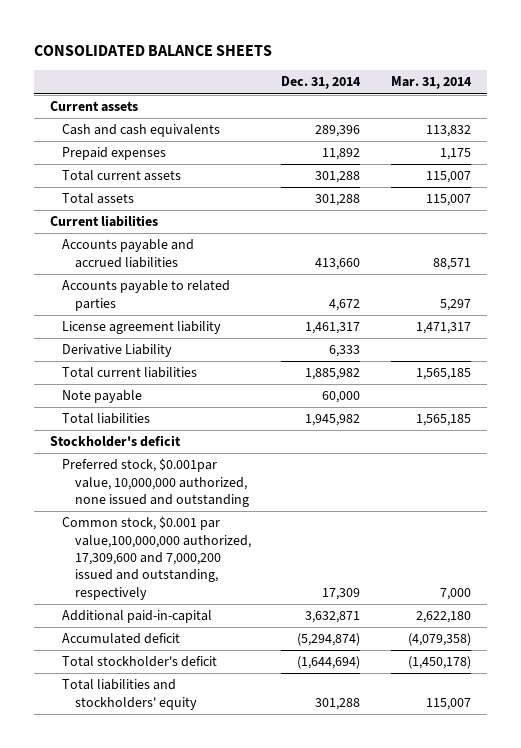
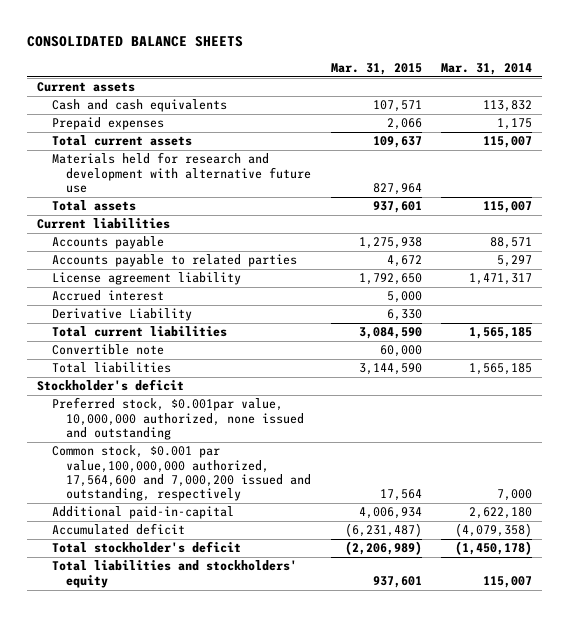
[281,76,362,90] Dec. 31, 2014 -> none
none -> [330,62,422,75] Mar. 31, 2015
none -> [51,152,312,194] Materials held for research and development with alternative future use
[62,239,195,268] Accounts payable and accrued liabilities -> [51,236,164,250] Accounts payable
none -> [51,290,164,302] Accrued interest
[62,390,143,404] Note payable -> none
none -> [51,344,164,356] Convertible note
[62,516,251,600] Common stock, $0.001 par value,100,000,000 authorized, 17,309,600 and 7,000,200 issued and outstanding, respectively -> [51,445,312,502] Common stock, $0.001 par value,100,000,000 authorized, 17,564,600 and 7,000,200 issued and outstanding, respectively

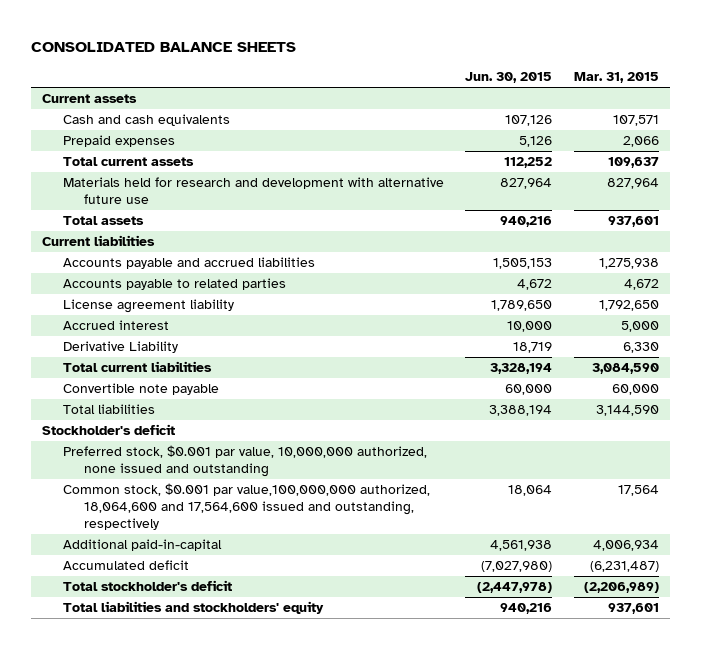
[441,62,533,75] Mar. 31, 2014 -> none
none -> [465,72,553,84] Jun. 30, 2015
[51,236,164,250] Accounts payable -> [62,257,315,270] Accounts payable and accrued liabilities
[51,344,164,356] Convertible note -> [62,383,219,396] Convertible note payable
[51,397,305,441] Preferred stock, $0.001par value, 10,000,000 authorized, none issued and outstanding -> [62,445,427,478] Preferred stock, $0.001 par value, 10,000,000 authorized, none issued and outstanding
[51,445,312,502] Common stock, $0.001 par value,100,000,000 authorized, 17,564,600 and 7,000,200 issued and outstanding, respectively -> [62,483,430,530] Common stock, $0.001 par value,100,000,000 authorized, 18,064,600 and 17,564,600 issued and outstanding, respectively

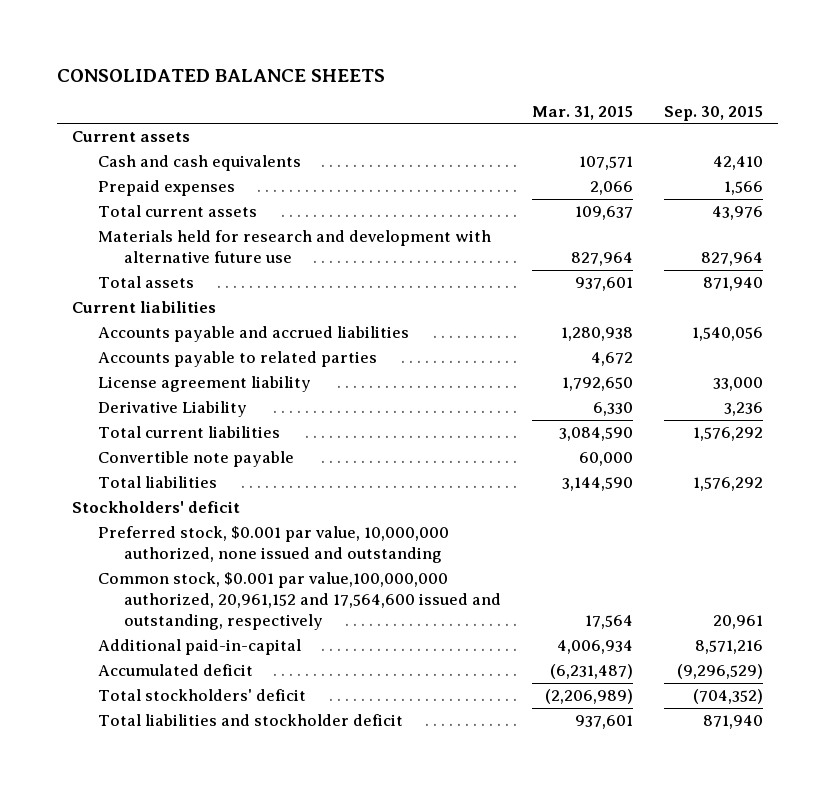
[465,72,553,84] Jun. 30, 2015 -> none
none -> [663,105,763,121] Sep. 30, 2015
[599,258,660,270] 1,275,938 -> [561,327,634,342] 1,280,938
[62,320,169,331] Accrued interest -> none
[41,424,175,436] Stockholder's deficit -> [72,501,241,514] Stockholders' deficit
[62,483,430,530] Common stock, $0.001 par value,100,000,000 authorized, 18,064,600 and 17,564,600 issued and outstanding, respectively -> [98,572,502,630] Common stock, $0.001 par value,100,000,000 authorized, 20,961,152 and 17,564,600 issued and outstanding, respectively
[62,580,232,592] Total stockholder's deficit -> [98,689,307,702] Total stockholders' deficit
[62,601,324,615] Total liabilities and stockholders' equity -> [98,714,404,727] Total liabilities and stockholder deficit

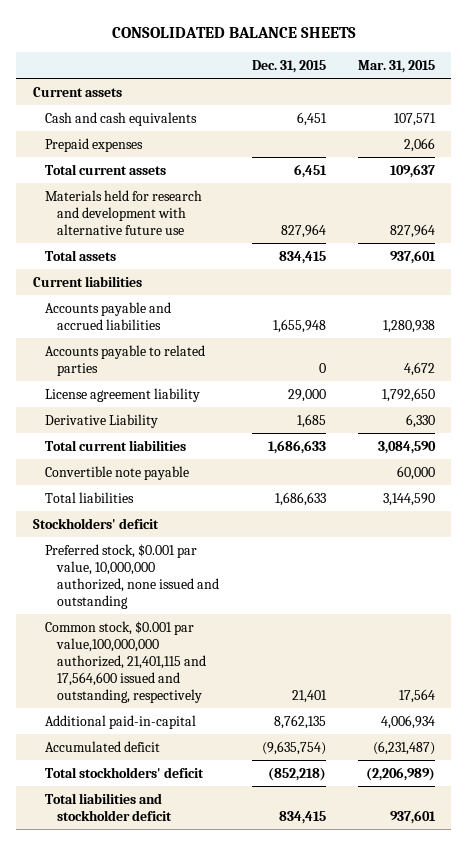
[663,105,763,121] Sep. 30, 2015 -> none
none -> [251,59,326,73] Dec. 31, 2015
[98,572,502,630] Common stock, $0.001 par value,100,000,000 authorized, 20,961,152 and 17,564,600 issued and outstanding, respectively -> [44,620,207,704] Common stock, $0.001 par value,100,000,000 authorized, 21,401,115 and 17,564,600 issued and outstanding, respectively

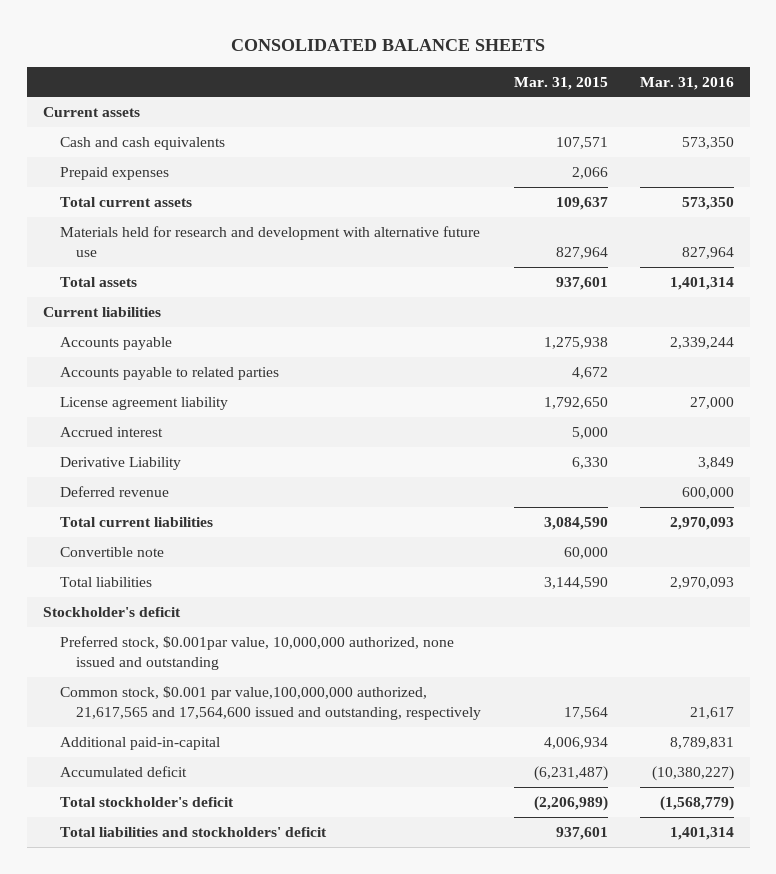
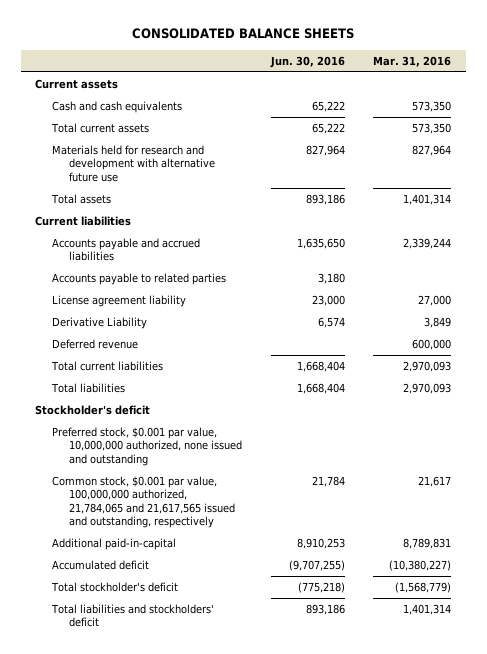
[513,76,608,90] Mar. 31, 2015 -> none
none -> [269,55,345,68] Jun. 30, 2016
[59,166,169,180] Prepaid expenses -> none
[59,336,172,350] Accounts payable -> [52,238,201,262] Accounts payable and accrued liabilities
[59,426,163,437] Accrued interest -> none
[59,546,164,557] Convertible note -> none
[59,635,454,671] Preferred stock, $0.001par value, 10,000,000 authorized, none issued and outstanding -> [52,427,243,466] Preferred stock, $0.001 par value, 10,000,000 authorized, none issued and outstanding
[59,685,482,721] Common stock, $0.001 par value,100,000,000 authorized, 21,617,565 and 17,564,600 issued and outstanding, respectively -> [52,476,236,528] Common stock, $0.001 par value, 100,000,000 authorized, 21,784,065 and 21,617,565 issued and outstanding, respectively

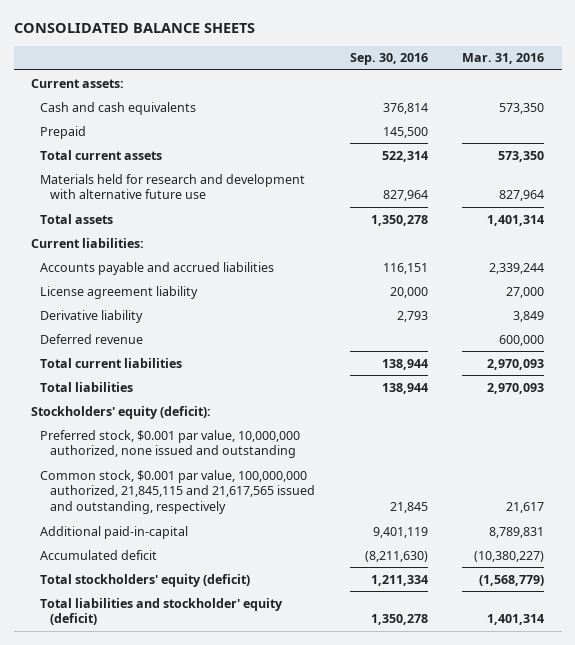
[269,55,345,68] Jun. 30, 2016 -> none
none -> [349,53,428,66] Sep. 30, 2016
[35,79,119,90] Current assets -> [30,78,124,88] Current assets:
none -> [40,125,87,139] Prepaid
[35,216,132,227] Current liabilities -> [30,237,144,248] Current liabilities:
[52,273,227,286] Accounts payable to related parties -> none
[52,317,148,330] Derivative Liability -> [40,309,144,323] Derivative liability
[35,405,151,416] Stockholder's deficit -> [30,405,211,419] Stockholders' equity (deficit):
[52,476,236,528] Common stock, $0.001 par value, 100,000,000 authorized, 21,784,065 and 21,617,565 issued and outstanding, respectively -> [40,469,315,515] Common stock, $0.001 par value, 100,000,000 authorized, 21,845,115 and 21,617,565 issued and outstanding, respectively
[51,582,179,593] Total stockholder's deficit -> [40,573,251,587] Total stockholders' equity (deficit)
[51,604,215,628] Total liabilities and stockholders' deficit -> [40,597,284,626] Total liabilities and stockholder' equity (deficit)

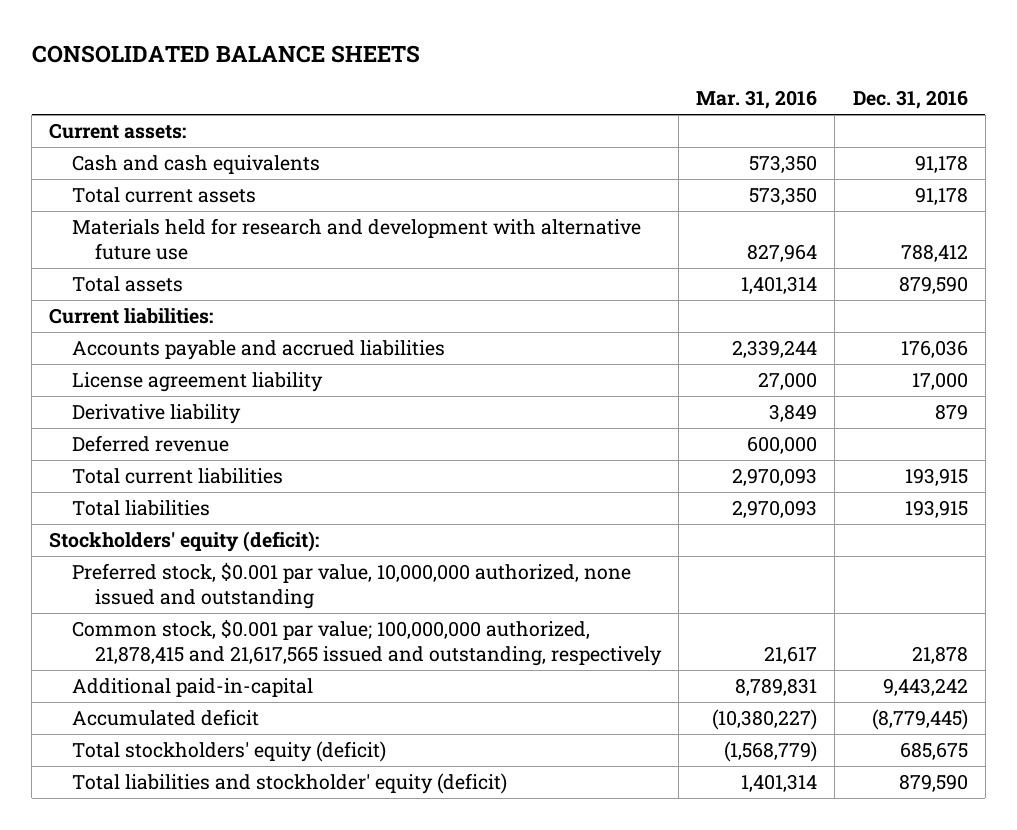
[349,53,428,66] Sep. 30, 2016 -> none
none -> [852,90,968,110] Dec. 31, 2016
[40,125,87,139] Prepaid -> none
[40,469,315,515] Common stock, $0.001 par value, 100,000,000 authorized, 21,845,115 and 21,617,565 issued and outstanding, respectively -> [72,619,662,667] Common stock, $0.001 par value; 100,000,000 authorized, 21,878,415 and 21,617,565 issued and outstanding, respectively

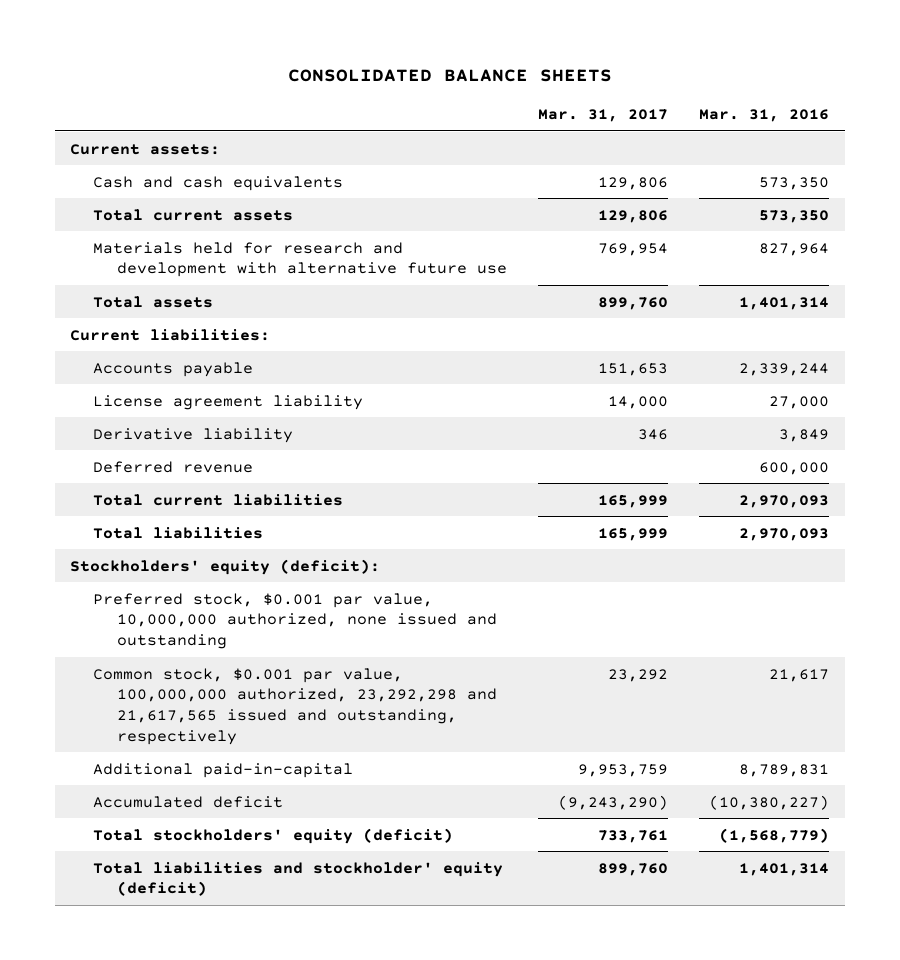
[852,90,968,110] Dec. 31, 2016 -> none
none -> [538,108,669,122] Mar. 31, 2017
[72,340,446,361] Accounts payable and accrued liabilities -> [93,361,254,377] Accounts payable
[72,619,662,667] Common stock, $0.001 par value; 100,000,000 authorized, 21,878,415 and 21,617,565 issued and outstanding, respectively -> [93,667,497,745] Common stock, $0.001 par value, 100,000,000 authorized, 23,292,298 and 21,617,565 issued and outstanding, respectively

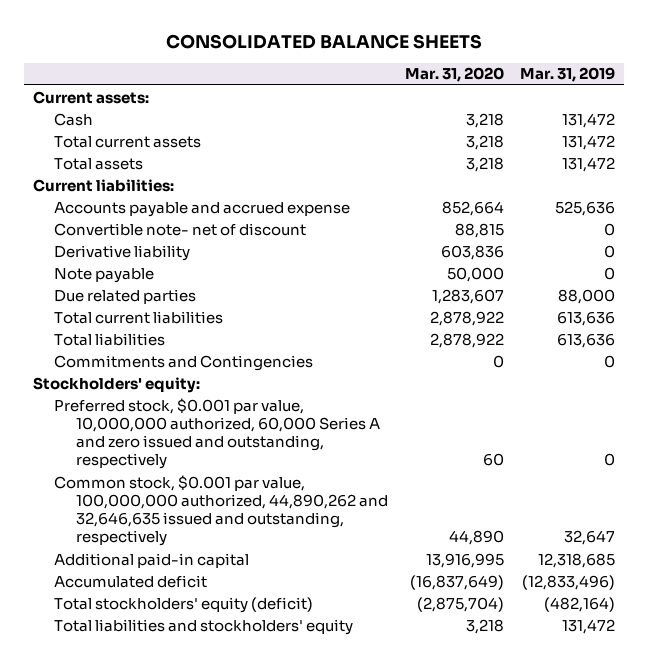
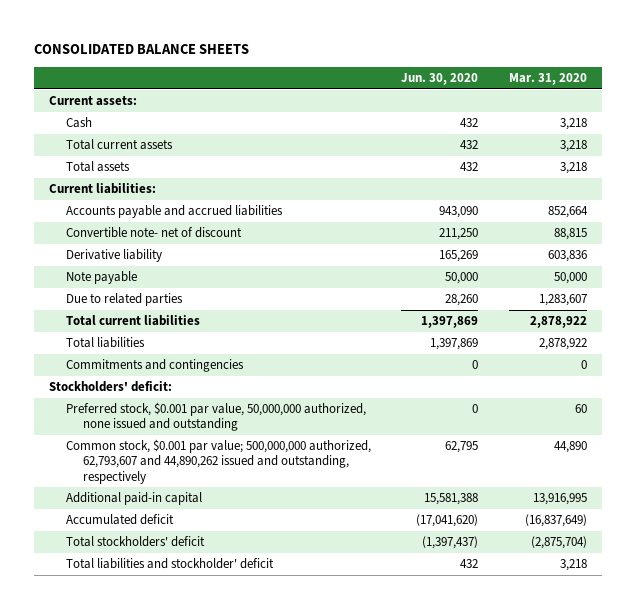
[520,67,616,83] Mar. 31, 2019 -> none
none -> [401,72,479,85] Jun. 30, 2020
[54,201,351,217] Accounts payable and accrued expense -> [66,205,284,219] Accounts payable and accrued liabilities
[54,288,197,304] Due related parties -> [66,293,184,307] Due to related parties
[54,354,314,371] Commitments and Contingencies -> [66,359,245,373] Commitments and contingencies
[32,376,200,393] Stockholders' equity: -> [49,381,173,393] Stockholders' deficit:
[54,397,380,470] Preferred stock, $0.001 par value, 10,000,000 authorized, 60,000 Series A and zero issued and outstanding, respectively -> [66,402,367,432] Preferred stock, $0.001 par value, 50,000,000 authorized, none issued and outstanding
[54,474,388,547] Common stock, $0.001 par value, 100,000,000 authorized, 44,890,262 and 32,646,635 issued and outstanding, respectively -> [66,439,372,484] Common stock, $0.001 par value; 500,000,000 authorized, 62,793,607 and 44,890,262 issued and outstanding, respectively
[54,596,314,613] Total stockholders' equity (deficit) -> [66,536,206,548] Total stockholders' deficit
[54,618,354,635] Total liabilities and stockholders' equity -> [66,558,275,570] Total liabilities and stockholder' deficit

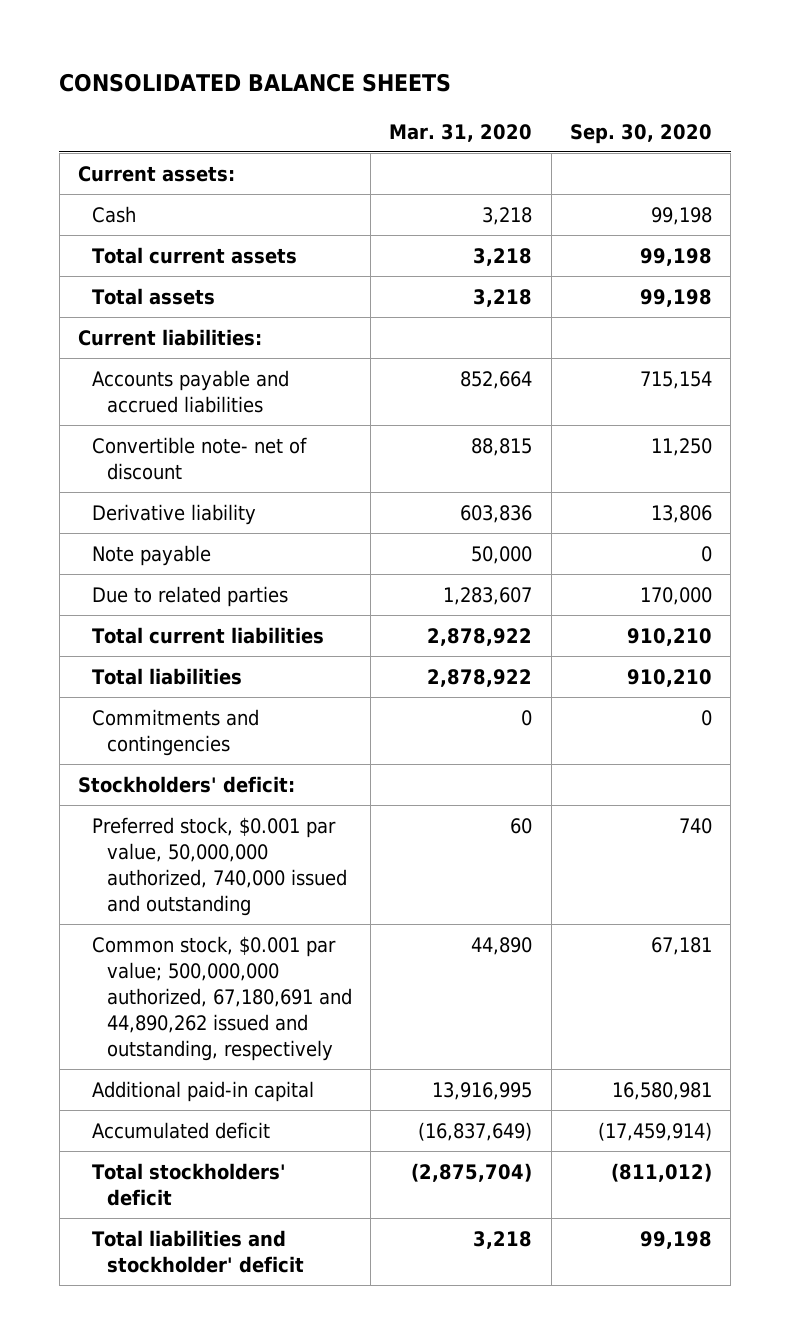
[401,72,479,85] Jun. 30, 2020 -> none
none -> [569,123,712,144] Sep. 30, 2020
[66,402,367,432] Preferred stock, $0.001 par value, 50,000,000 authorized, none issued and outstanding -> [92,816,347,917] Preferred stock, $0.001 par value, 50,000,000 authorized, 740,000 issued and outstanding
[66,439,372,484] Common stock, $0.001 par value; 500,000,000 authorized, 62,793,607 and 44,890,262 issued and outstanding, respectively -> [92,935,352,1062] Common stock, $0.001 par value; 500,000,000 authorized, 67,180,691 and 44,890,262 issued and outstanding, respectively

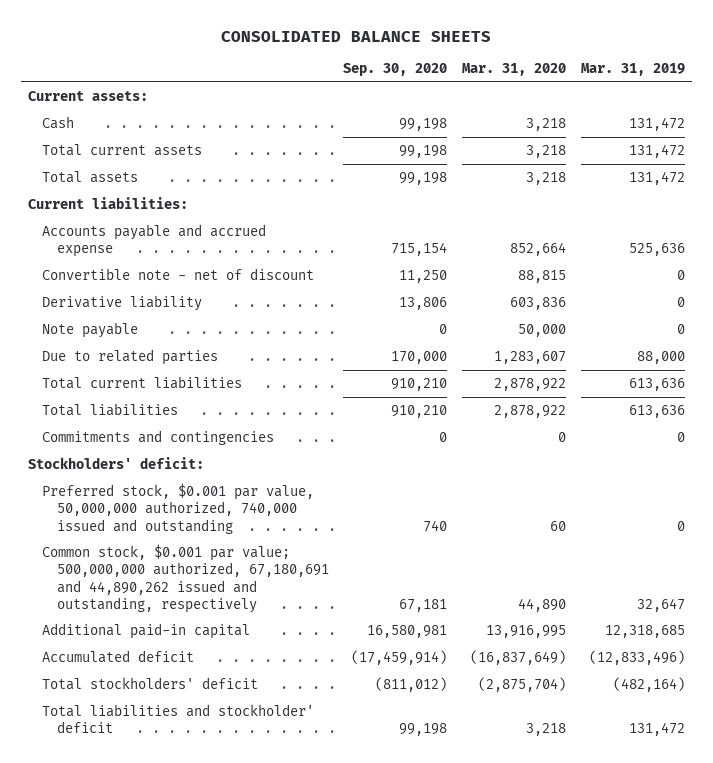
none -> [580,63,685,77] Mar. 31, 2019
[92,369,290,413] Accounts payable and accrued liabilities -> [42,224,267,258] Accounts payable and accrued expense
[92,436,308,480] Convertible note- net of discount -> [42,268,315,281] Convertible note - net of discount

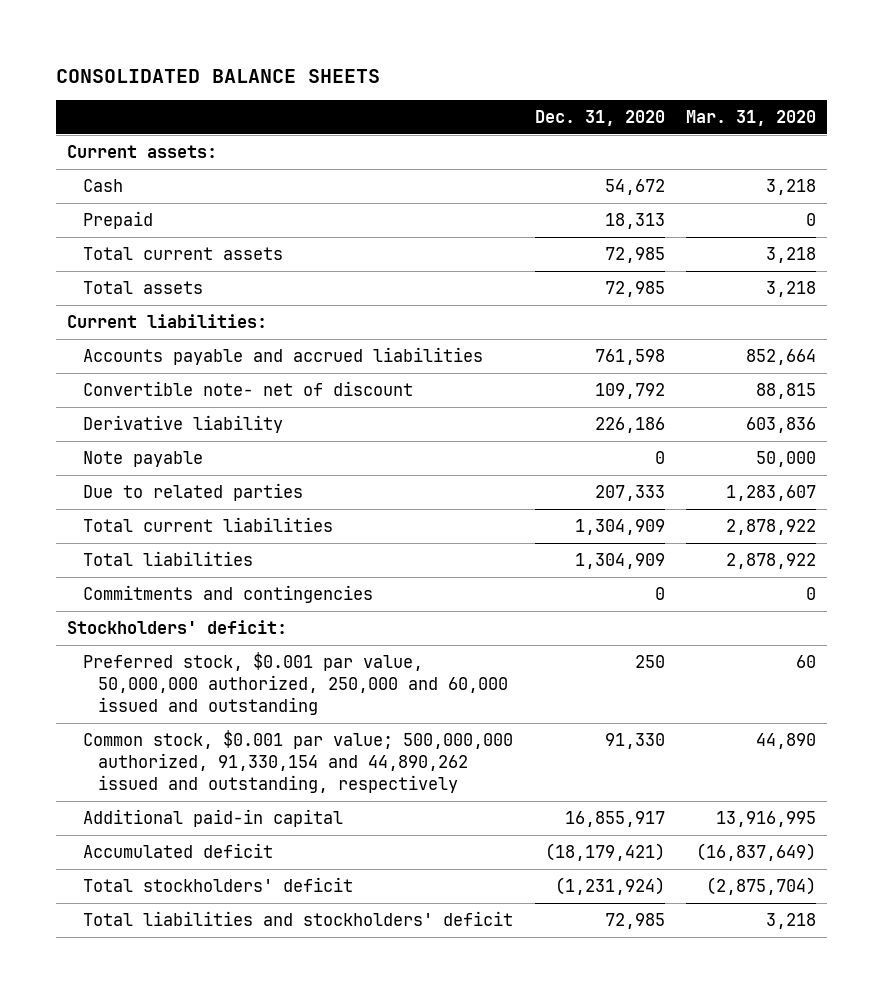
[343,63,448,77] Sep. 30, 2020 -> none
[580,63,685,77] Mar. 31, 2019 -> none
none -> [534,110,665,127] Dec. 31, 2020
none -> [82,211,153,230] Prepaid
[42,224,267,258] Accounts payable and accrued expense -> [82,347,483,366] Accounts payable and accrued liabilities
[42,268,315,281] Convertible note - net of discount -> [82,381,413,397] Convertible note- net of discount
[42,483,315,534] Preferred stock, $0.001 par value, 50,000,000 authorized, 740,000 issued and outstanding -> [82,652,509,716] Preferred stock, $0.001 par value, 50,000,000 authorized, 250,000 and 60,000 issued and outstanding
[42,544,329,613] Common stock, $0.001 par value; 500,000,000 authorized, 67,180,691 and 44,890,262 issued and outstanding, respectively -> [82,730,513,794] Common stock, $0.001 par value; 500,000,000 authorized, 91,330,154 and 44,890,262 issued and outstanding, respectively
[42,704,315,734] Total liabilities and stockholder' deficit -> [82,911,513,927] Total liabilities and stockholders' deficit

